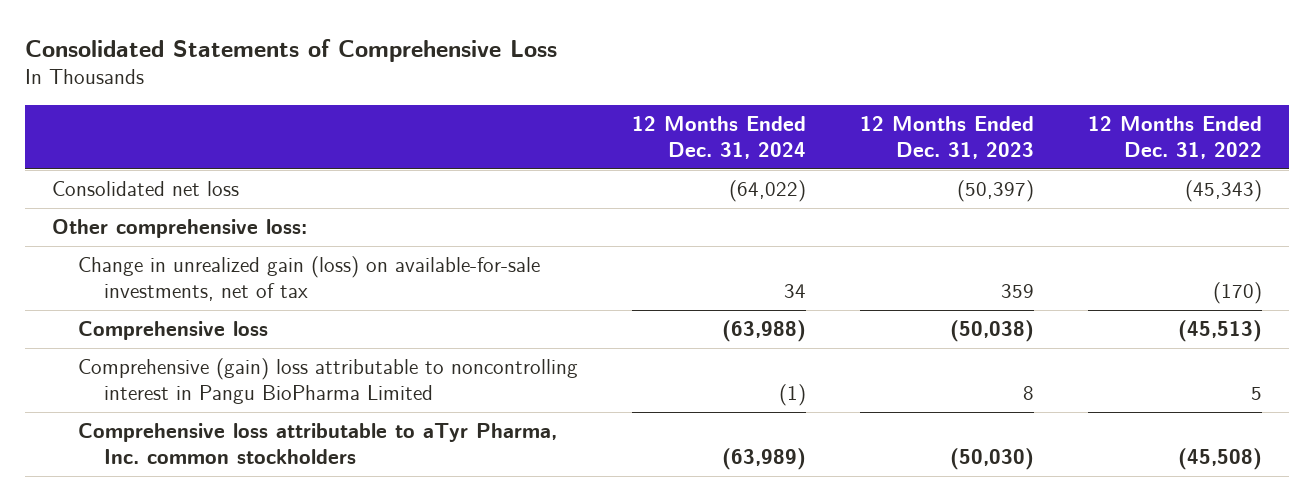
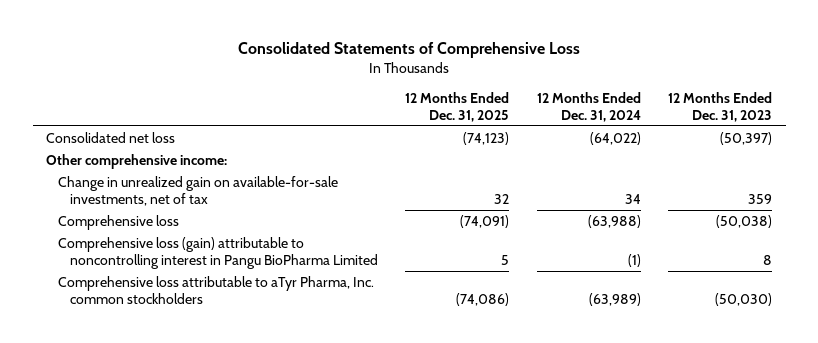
[1088,115,1263,159] 12 Months Ended Dec. 31, 2022 -> none
none -> [405,91,510,122] 12 Months Ended Dec. 31, 2025
[52,218,308,238] Other comprehensive loss: -> [46,153,228,169] Other comprehensive income:
[78,255,541,302] Change in unrealized gain (loss) on available-for-sale investments, net of tax -> [58,175,339,207] Change in unrealized gain on available-for-sale investments, net of tax
[78,357,579,405] Comprehensive (gain) loss attributable to noncontrolling interest in Pangu BioPharma Limited -> [58,236,378,270] Comprehensive loss (gain) attributable to noncontrolling interest in Pangu BioPharma Limited

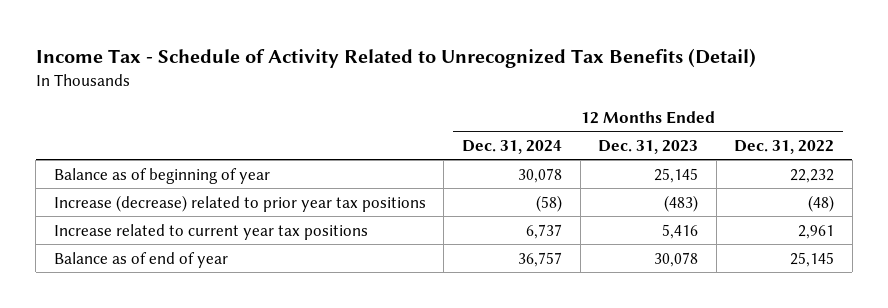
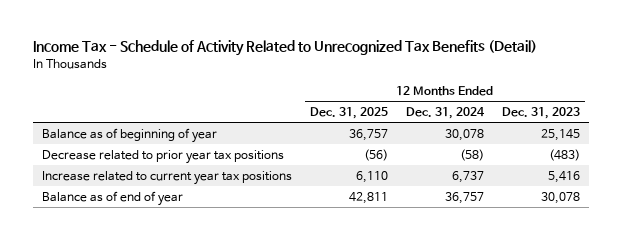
[734,139,835,154] Dec. 31, 2022 -> none
none -> [309,107,388,120] Dec. 31, 2025
[53,194,426,212] Increase (decrease) related to prior year tax positions -> [41,150,284,165] Decrease related to prior year tax positions

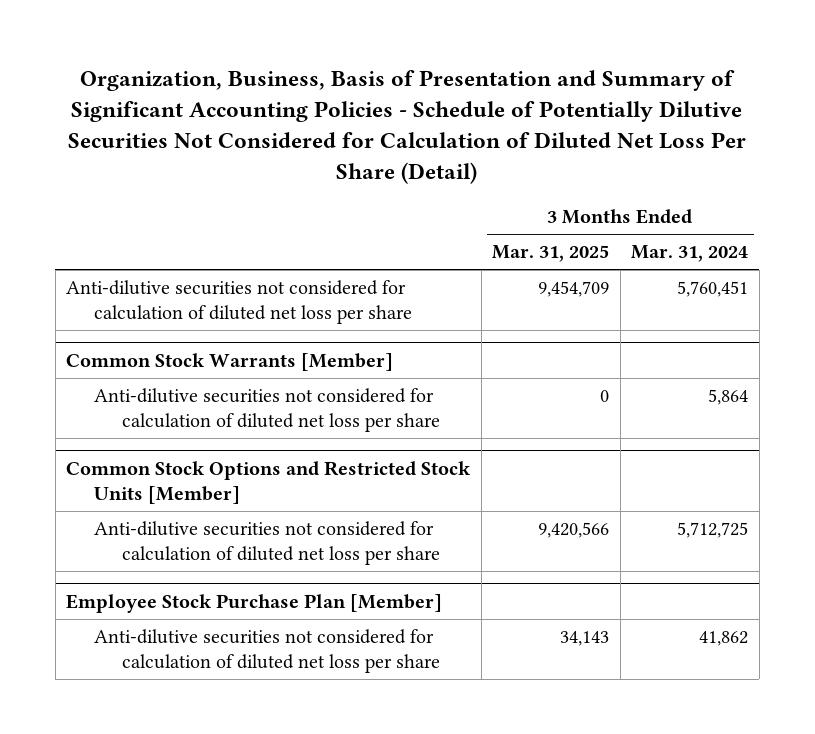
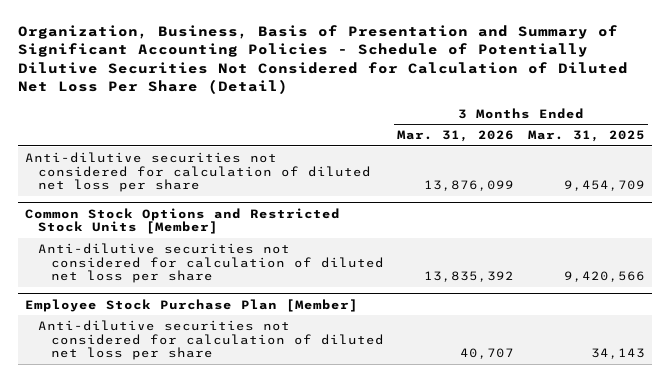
[631,245,749,263] Mar. 31, 2024 -> none
none -> [397,130,515,143] Mar. 31, 2026
[66,352,394,371] Common Stock Warrants [Member] -> none
[93,387,440,433] Anti-dilutive securities not considered for calculation of diluted net loss per share -> none

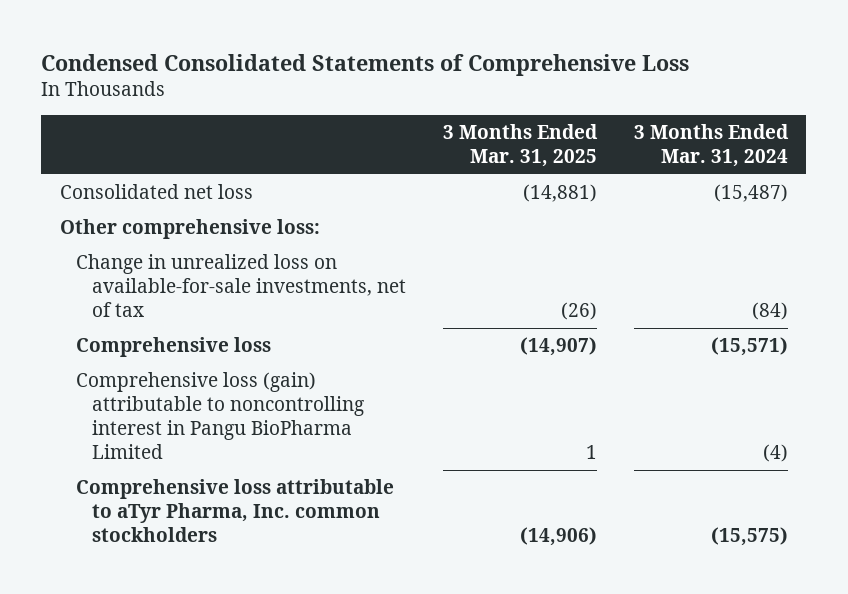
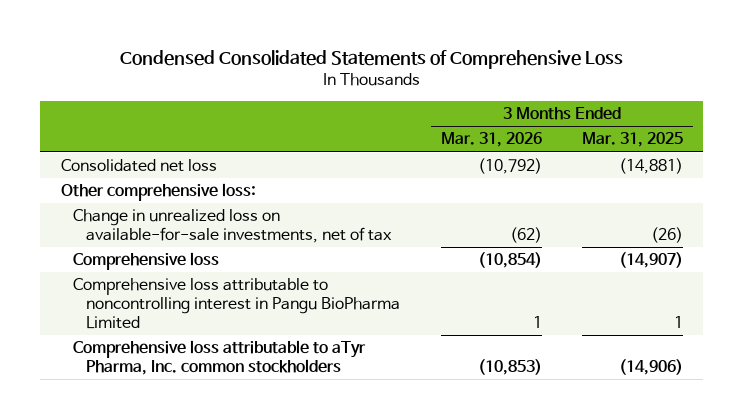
[633,124,789,168] 3 Months Ended Mar. 31, 2024 -> none
none -> [440,132,542,148] Mar. 31, 2026
[75,372,365,460] Comprehensive loss (gain) attributable to noncontrolling interest in Pangu BioPharma Limited -> [73,278,401,330] Comprehensive loss attributable to noncontrolling interest in Pangu BioPharma Limited

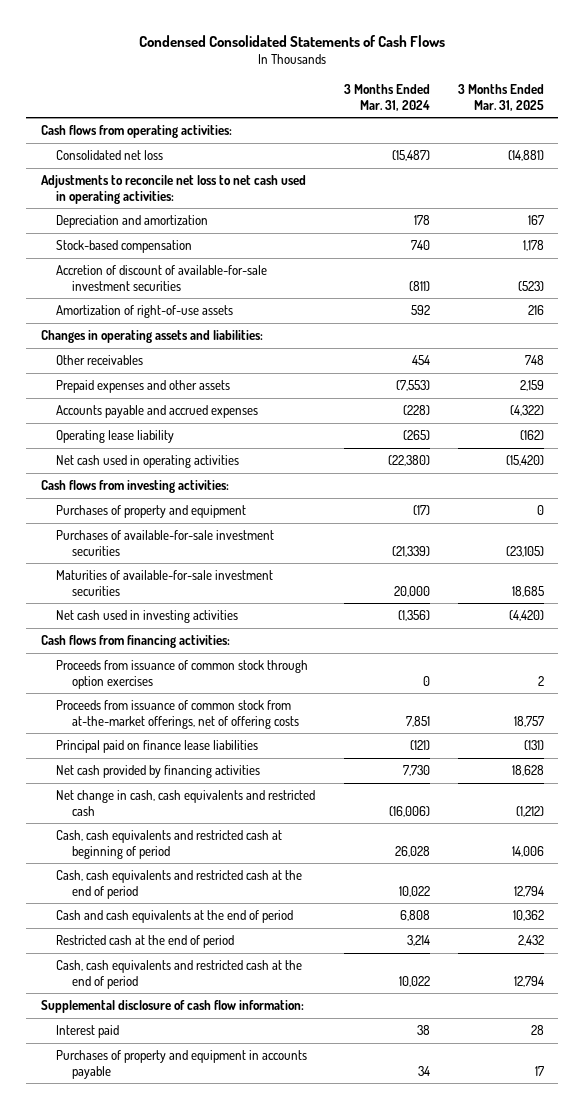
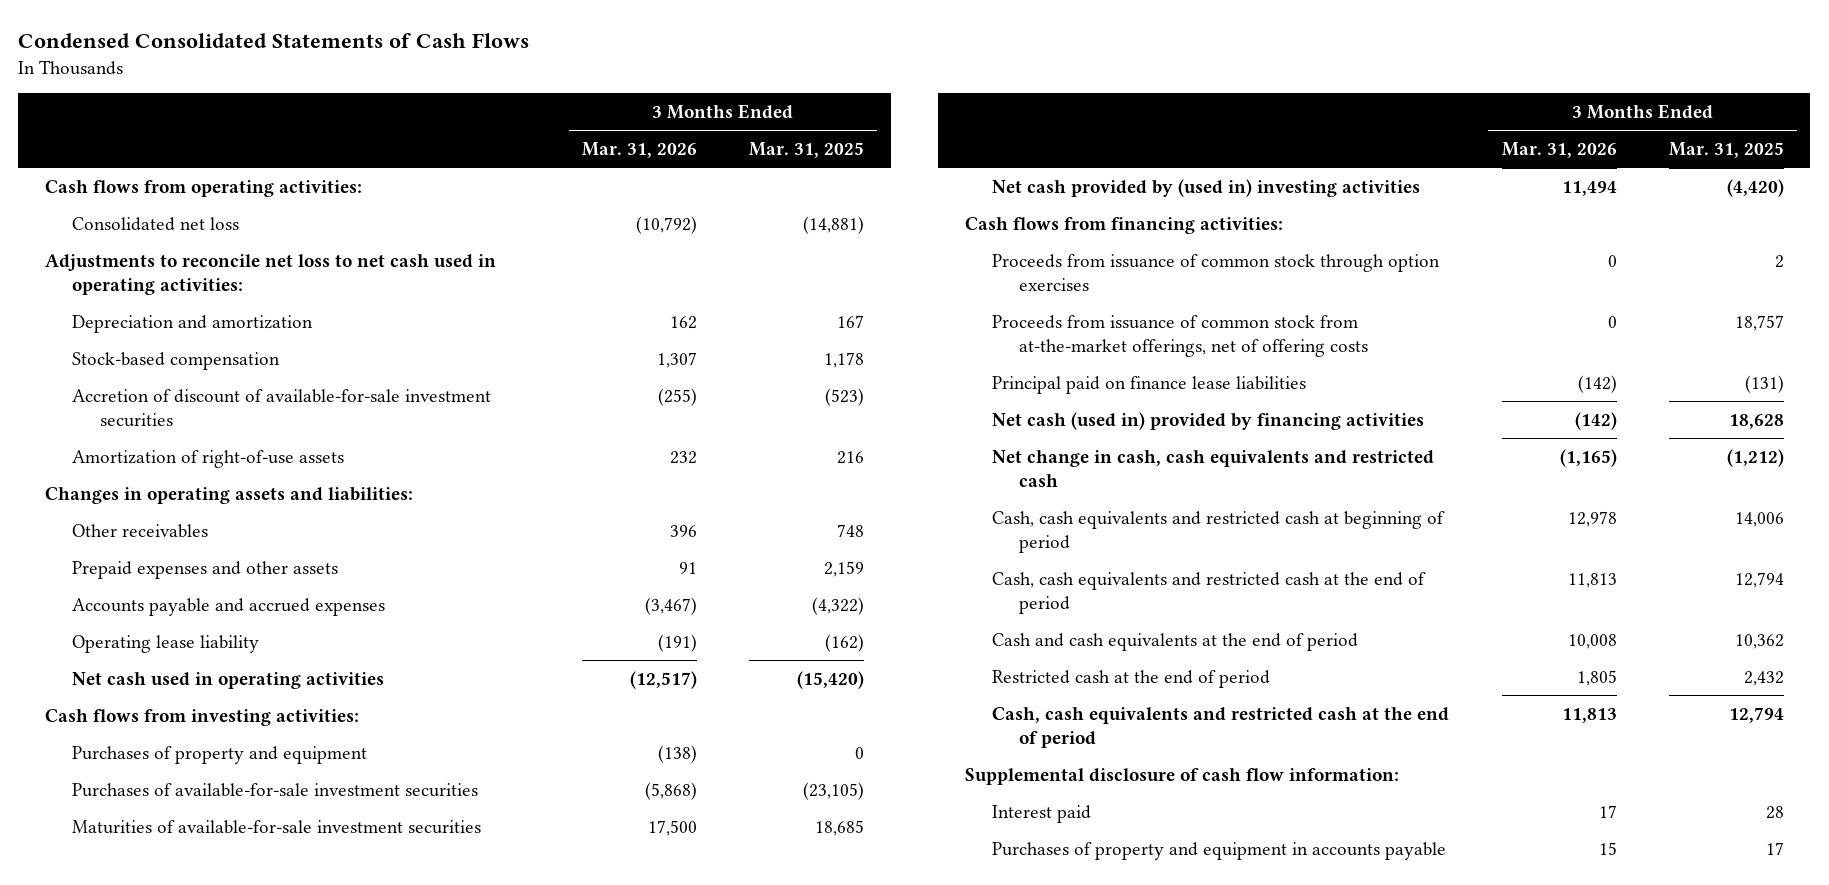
[343,84,430,111] 3 Months Ended Mar. 31, 2024 -> none
none -> [581,141,697,158] Mar. 31, 2026
[56,610,239,624] Net cash used in investing activities -> [992,178,1421,197] Net cash provided by (used in) investing activities
[56,765,261,779] Net cash provided by financing activities -> [992,411,1425,430] Net cash (used in) provided by financing activities

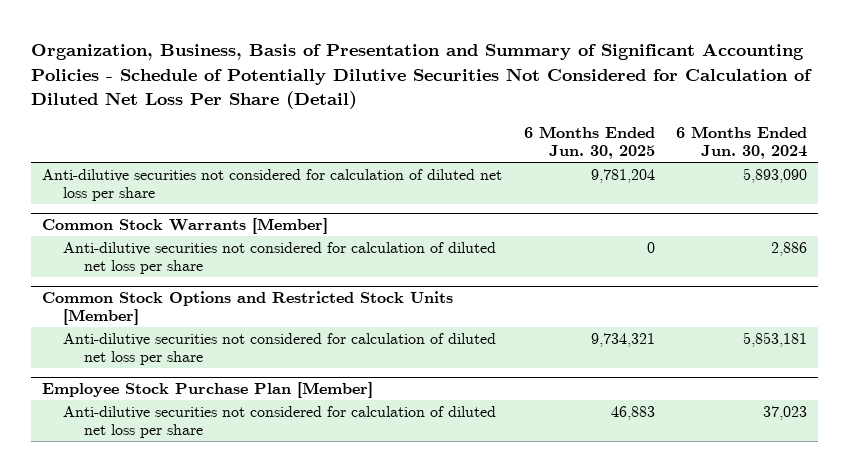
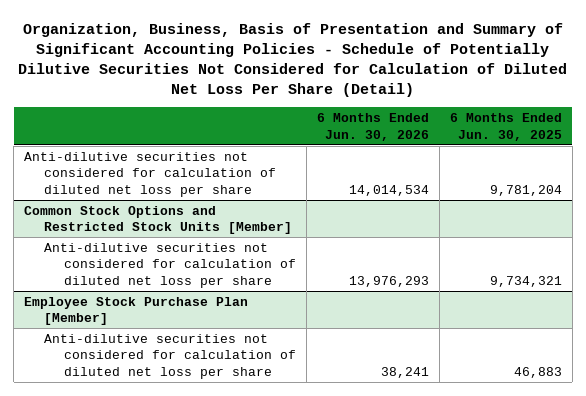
[676,125,808,160] 6 Months Ended Jun. 30, 2024 -> none
none -> [317,113,430,141] 6 Months Ended Jun. 30, 2026
[42,218,329,235] Common Stock Warrants [Member] -> none
[63,241,497,275] Anti-dilutive securities not considered for calculation of diluted net loss per share -> none

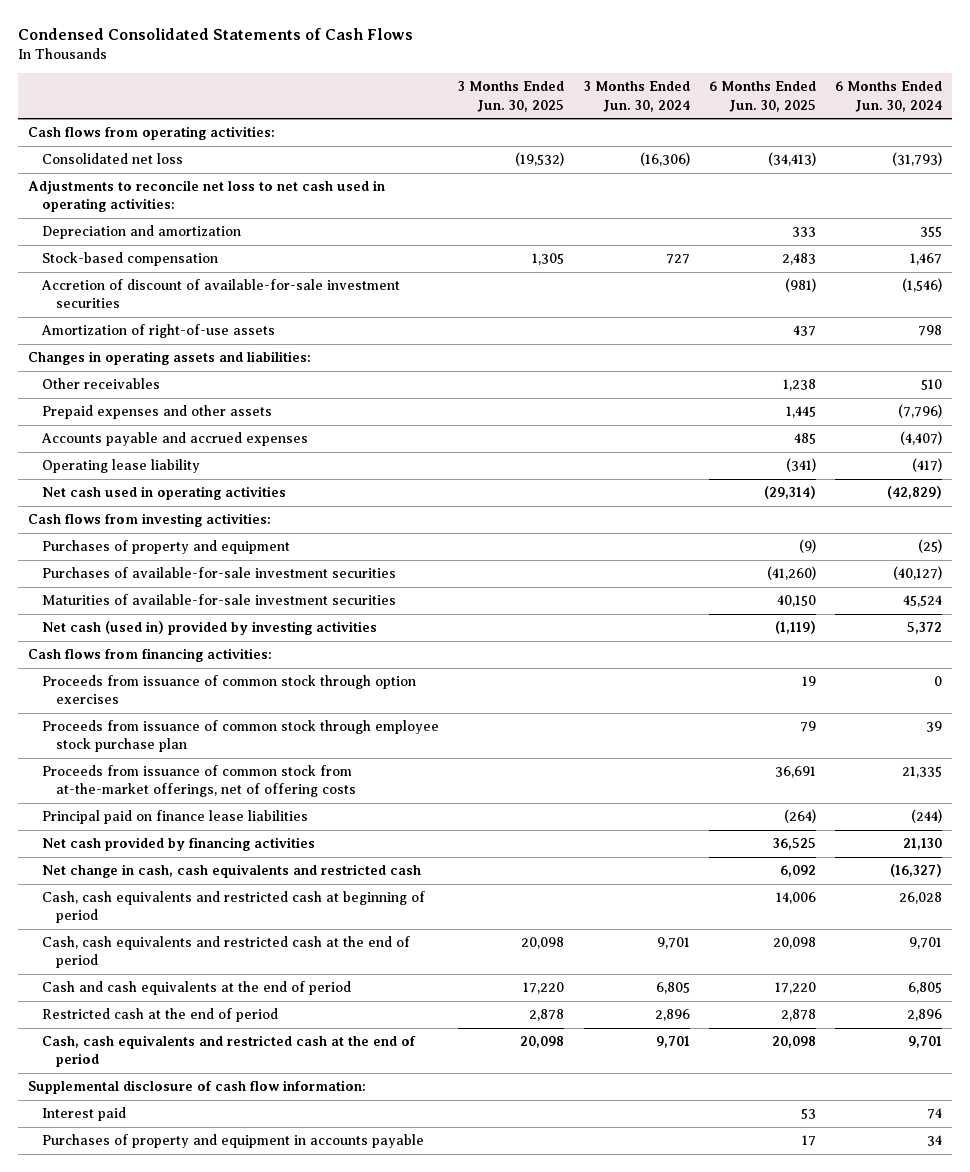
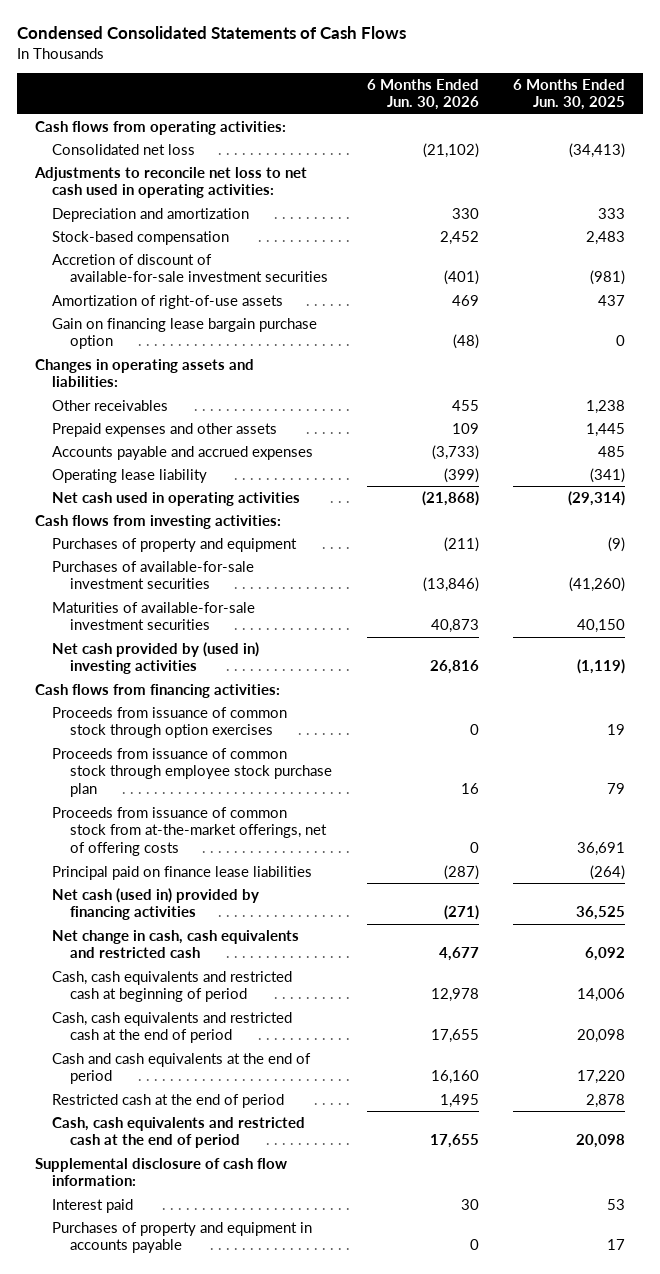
[458,81,565,112] 3 Months Ended Jun. 30, 2025 -> none
[583,81,690,112] 3 Months Ended Jun. 30, 2024 -> none
[835,81,943,112] 6 Months Ended Jun. 30, 2024 -> none
none -> [366,78,479,111] 6 Months Ended Jun. 30, 2026
none -> [52,317,318,350] Gain on financing lease bargain purchase option
[42,621,378,636] Net cash (used in) provided by investing activities -> [52,641,260,675] Net cash provided by (used in) investing activities
[42,837,316,852] Net cash provided by financing activities -> [52,887,260,921] Net cash (used in) provided by financing activities

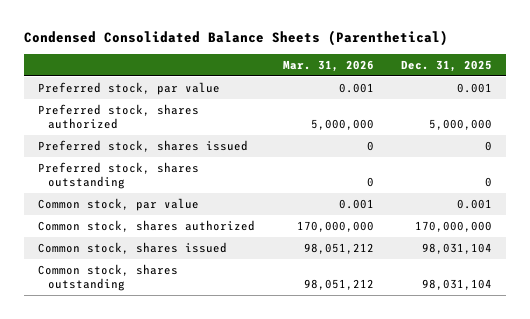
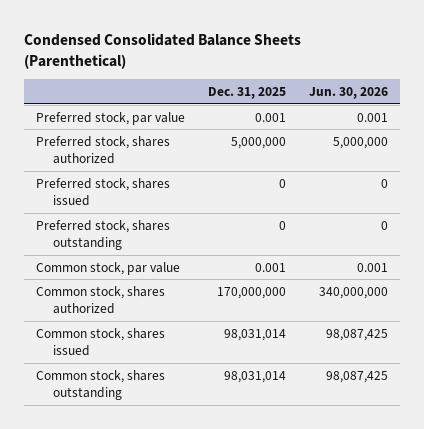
[282,59,374,72] Mar. 31, 2026 -> none
none -> [309,87,389,100] Jun. 30, 2026
[422,243,493,255] 98,031,104 -> [223,328,286,341] 98,031,014
[422,278,493,290] 98,031,104 -> [223,370,286,383] 98,031,014

